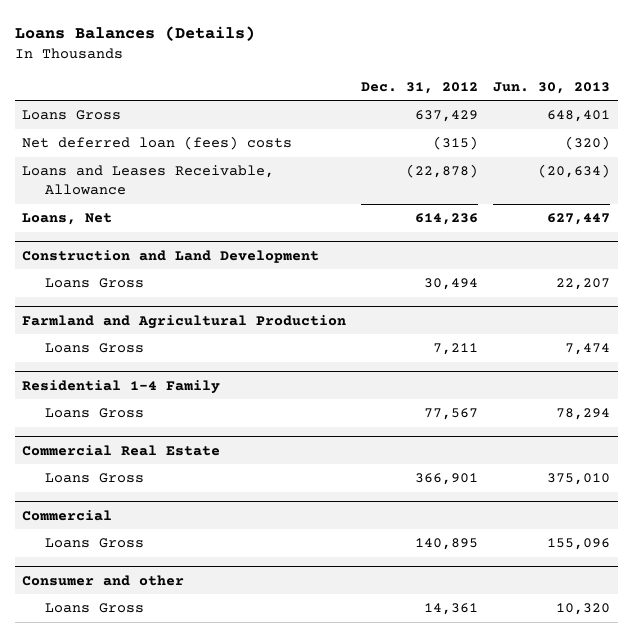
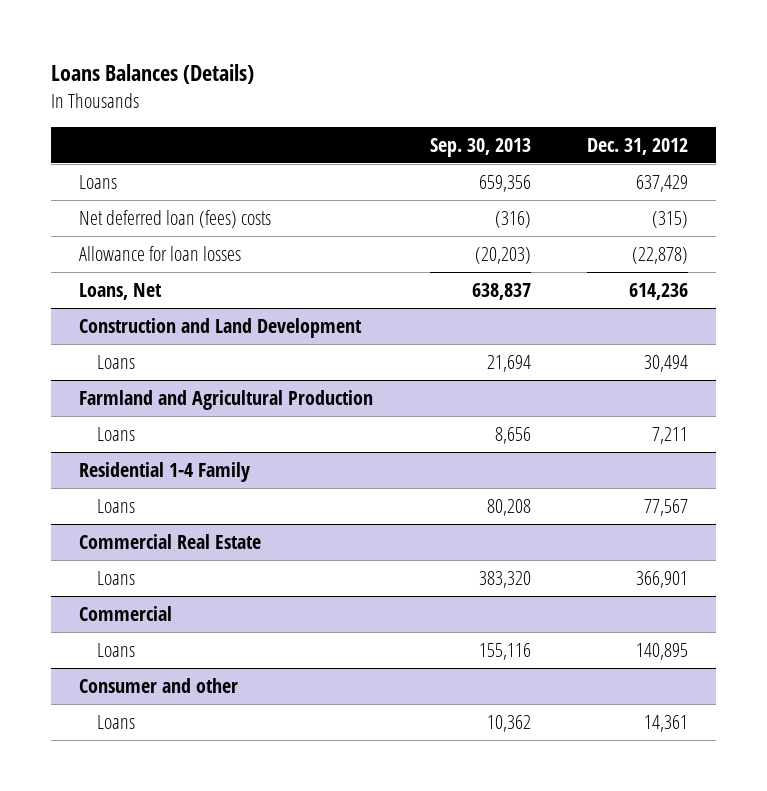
[493,81,611,94] Jun. 30, 2013 -> none
none -> [429,137,531,157] Sep. 30, 2013
[22,110,122,121] Loans Gross -> [79,174,118,189] Loans
[22,165,275,196] Loans and Leases Receivable, Allowance -> [79,245,242,261] Allowance for loan losses
[45,278,145,289] Loans Gross -> [97,354,136,369] Loans
[45,343,145,354] Loans Gross -> [97,426,136,441] Loans
[45,408,145,419] Loans Gross -> [97,498,136,513] Loans
[45,473,145,484] Loans Gross -> [97,570,136,585] Loans
[45,538,145,549] Loans Gross -> [97,642,136,657] Loans
[45,603,145,614] Loans Gross -> [97,714,136,729] Loans

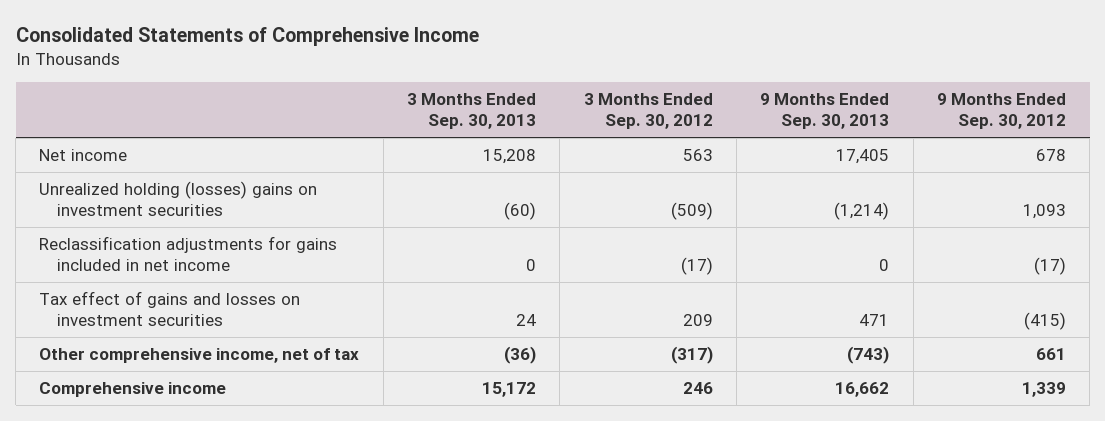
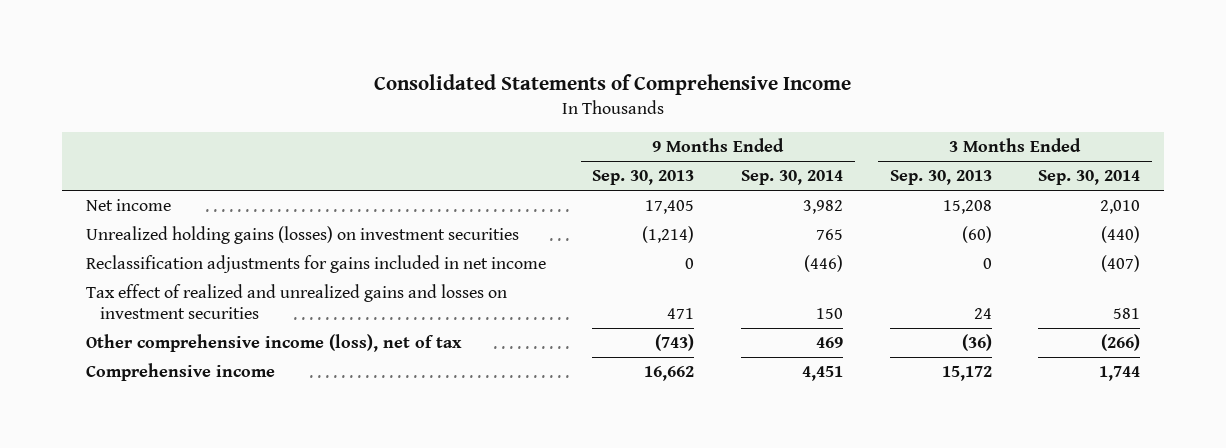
[583,93,713,130] 3 Months Ended Sep. 30, 2012 -> none
[936,93,1066,130] 9 Months Ended Sep. 30, 2012 -> none
none -> [741,170,844,186] Sep. 30, 2014
none -> [1038,170,1141,186] Sep. 30, 2014
[39,181,318,216] Unrealized holding (losses) gains on investment securities -> [85,226,519,245] Unrealized holding gains (losses) on investment securities
[39,291,301,326] Tax effect of gains and losses on investment securities -> [85,284,507,320] Tax effect of realized and unrealized gains and losses on investment securities
[39,348,360,364] Other comprehensive income, net of tax -> [85,334,462,353] Other comprehensive income (loss), net of tax

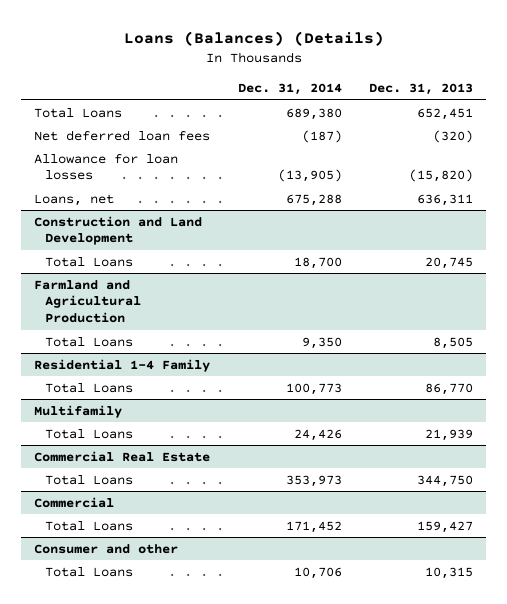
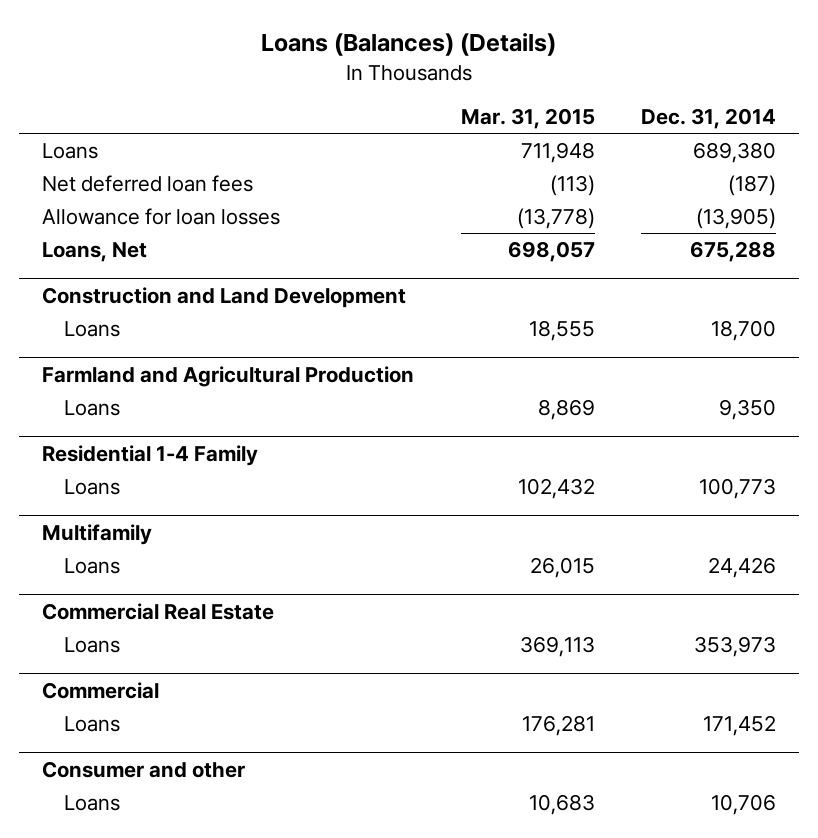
[368,83,473,96] Dec. 31, 2013 -> none
none -> [460,108,595,130] Mar. 31, 2015
[34,107,123,118] Total Loans -> [42,142,99,159] Loans
[34,193,115,206] Loans, net -> [42,241,148,262] Loans, Net
[44,256,133,267] Total Loans -> [64,320,121,337] Loans
[44,336,133,347] Total Loans -> [64,399,121,416] Loans
[44,382,133,393] Total Loans -> [64,478,121,495] Loans
[44,428,133,439] Total Loans -> [64,557,121,574] Loans
[44,474,133,485] Total Loans -> [64,636,121,653] Loans
[44,520,133,531] Total Loans -> [64,715,121,732] Loans
[44,566,133,577] Total Loans -> [64,794,121,811] Loans

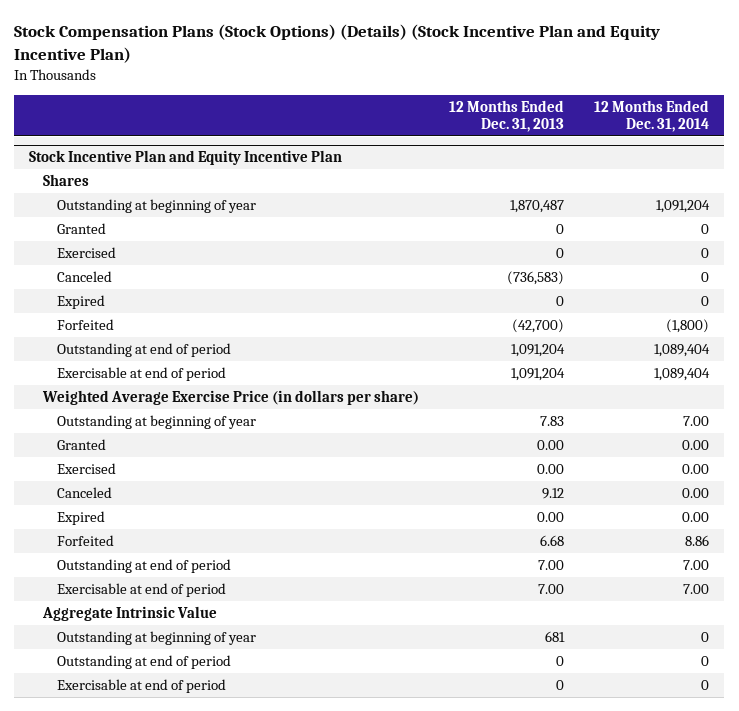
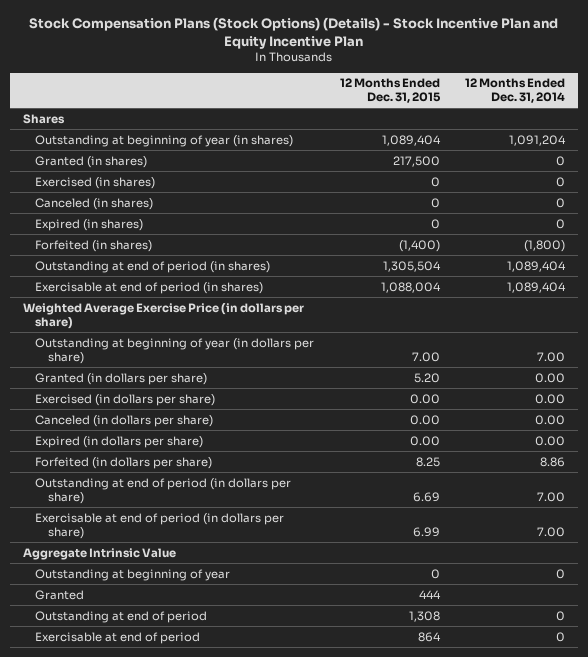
[14,24,661,64] Stock Compensation Plans (Stock Options) (Details) (Stock Incentive Plan and Equity Incentive Plan) -> [28,16,558,49] Stock Compensation Plans (Stock Options) (Details) - Stock Incentive Plan and Equity Incentive Plan
[449,99,565,133] 12 Months Ended Dec. 31, 2013 -> none
none -> [339,78,441,104] 12 Months Ended Dec. 31, 2015
[29,150,343,166] Stock Incentive Plan and Equity Incentive Plan -> none
[56,198,256,213] Outstanding at beginning of year -> [35,134,294,147] Outstanding at beginning of year (in shares)
[56,222,106,234] Granted -> [35,155,148,168] Granted (in shares)
[56,246,116,258] Exercised -> [35,176,156,189] Exercised (in shares)
[56,270,112,282] Canceled -> [35,197,154,210] Canceled (in shares)
[56,294,105,309] Expired -> [35,218,144,231] Expired (in shares)
[56,318,114,330] Forfeited -> [35,239,153,252] Forfeited (in shares)
[56,342,231,357] Outstanding at end of period -> [35,260,271,273] Outstanding at end of period (in shares)
[56,366,226,381] Exercisable at end of period -> [35,281,264,294] Exercisable at end of period (in shares)
[56,414,256,429] Outstanding at beginning of year -> [35,337,315,364] Outstanding at beginning of year (in dollars per share)
[56,438,106,450] Granted -> [35,372,208,385] Granted (in dollars per share)
[56,462,116,474] Exercised -> [35,393,216,406] Exercised (in dollars per share)
[56,486,112,498] Canceled -> [35,414,214,427] Canceled (in dollars per share)
[56,510,105,525] Expired -> [35,435,204,448] Expired (in dollars per share)
[56,534,114,546] Forfeited -> [35,456,213,469] Forfeited (in dollars per share)
[56,558,231,573] Outstanding at end of period -> [35,477,292,504] Outstanding at end of period (in dollars per share)
[56,582,226,597] Exercisable at end of period -> [35,512,285,539] Exercisable at end of period (in dollars per share)
none -> [35,589,85,600] Granted

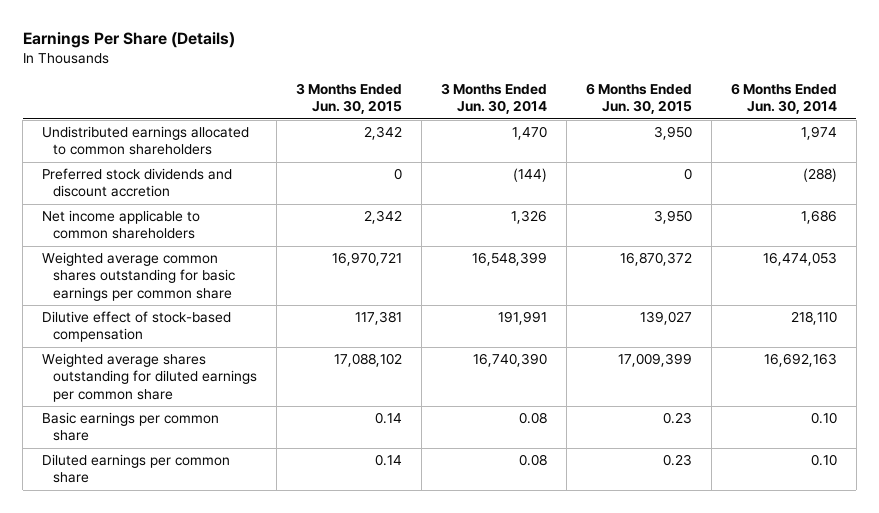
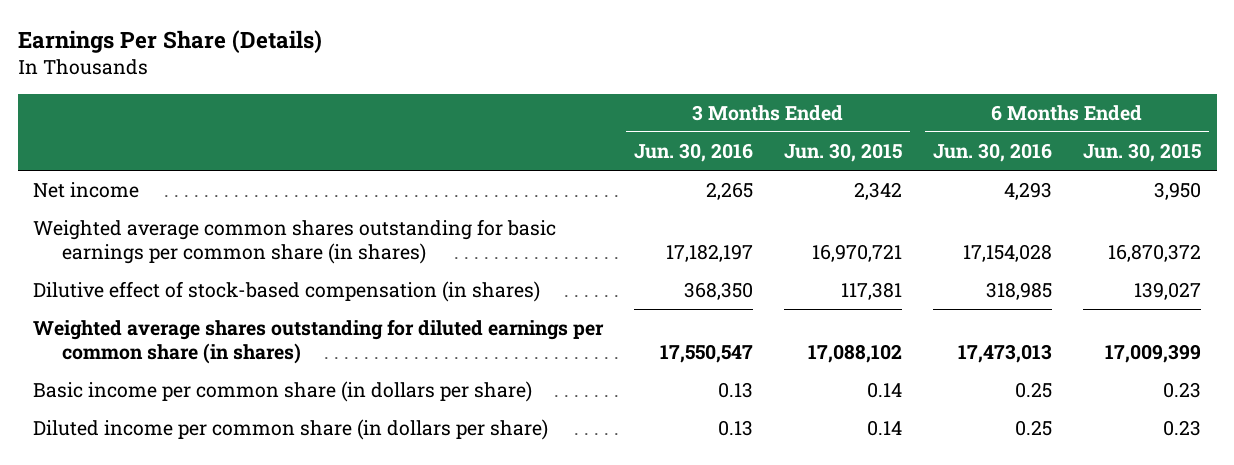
[440,82,547,115] 3 Months Ended Jun. 30, 2014 -> none
[730,82,837,115] 6 Months Ended Jun. 30, 2014 -> none
none -> [634,142,754,162] Jun. 30, 2016
none -> [933,142,1053,162] Jun. 30, 2016
[42,126,250,156] Undistributed earnings allocated to common shareholders -> none
[42,168,233,198] Preferred stock dividends and discount accretion -> none
[42,210,201,240] Net income applicable to common shareholders -> [33,182,140,199] Net income
[42,252,235,301] Weighted average common shares outstanding for basic earnings per common share -> [33,219,557,265] Weighted average common shares outstanding for basic earnings per common share (in shares)
[42,311,232,343] Dilutive effect of stock-based compensation -> [33,281,541,303] Dilutive effect of stock-based compensation (in shares)
[42,353,257,402] Weighted average shares outstanding for diluted earnings per common share -> [33,319,605,365] Weighted average shares outstanding for diluted earnings per common share (in shares)
[42,412,220,442] Basic earnings per common share -> [33,381,533,403] Basic income per common share (in dollars per share)
[42,454,231,484] Diluted earnings per common share -> [33,419,549,441] Diluted income per common share (in dollars per share)

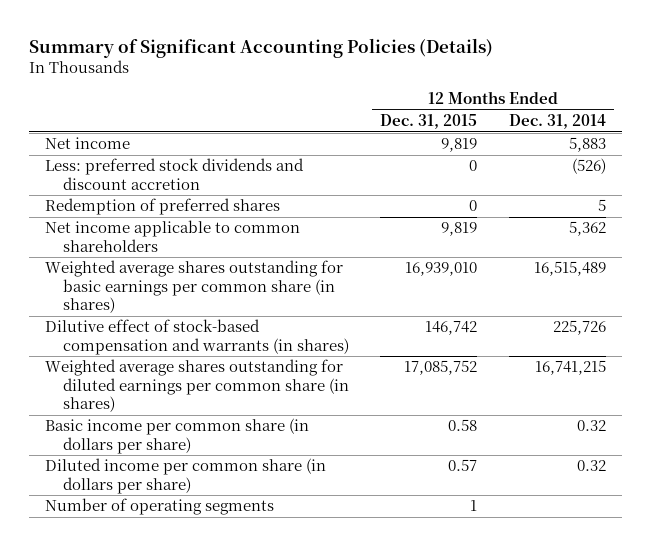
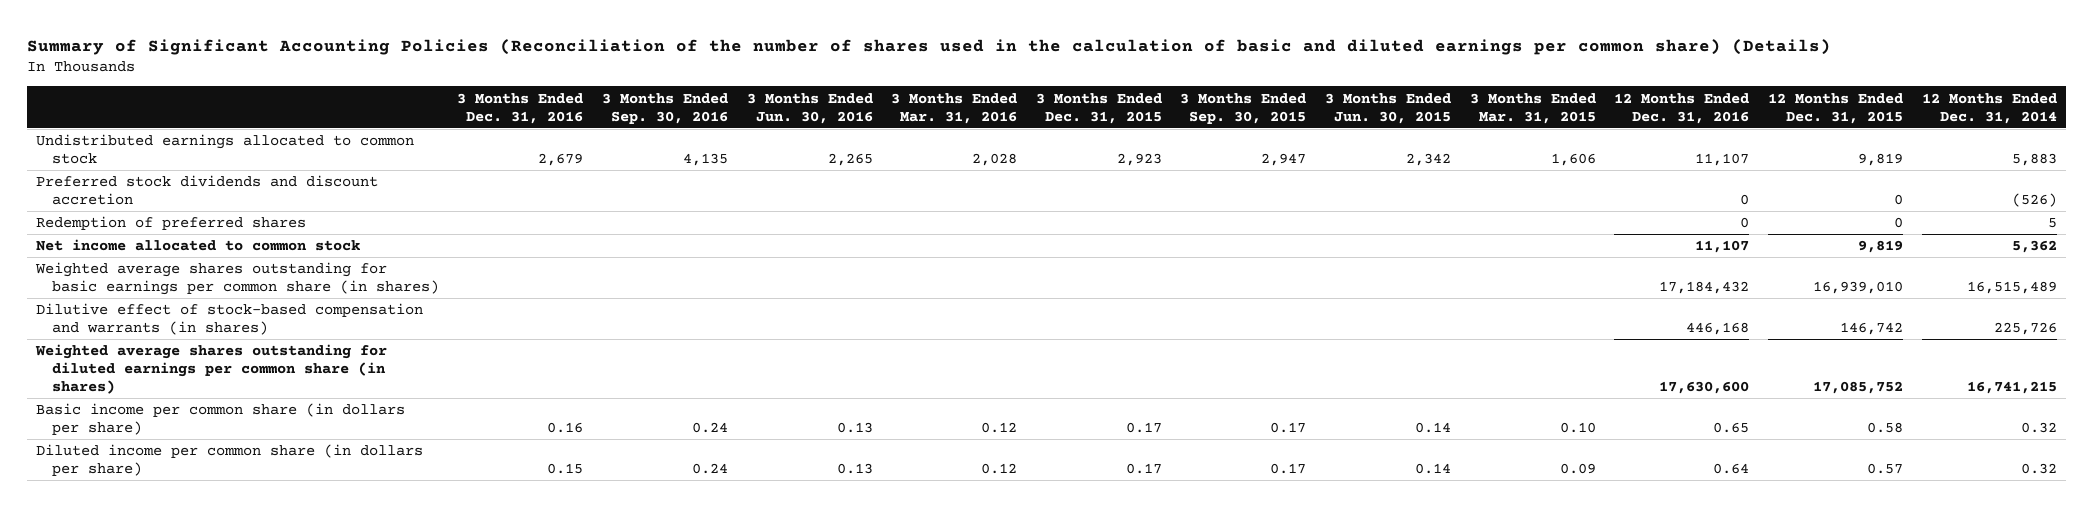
[29,37,494,58] Summary of Significant Accounting Policies (Details) -> [26,38,1831,55] Summary of Significant Accounting Policies (Reconciliation of the number of shares used in the calculation of basic and diluted earnings per common share) (Details)
none -> [457,92,584,124] 3 Months Ended Dec. 31, 2016
none -> [601,92,728,124] 3 Months Ended Sep. 30, 2016
none -> [746,92,873,124] 3 Months Ended Jun. 30, 2016
none -> [891,92,1018,124] 3 Months Ended Mar. 31, 2016
none -> [1035,92,1162,124] 3 Months Ended Dec. 31, 2015
none -> [1180,92,1307,124] 3 Months Ended Sep. 30, 2015
none -> [1325,92,1452,124] 3 Months Ended Jun. 30, 2015
none -> [1469,92,1596,124] 3 Months Ended Mar. 31, 2015
none -> [1614,92,1750,124] 12 Months Ended Dec. 31, 2016
[45,137,131,150] Net income -> [36,134,415,165] Undistributed earnings allocated to common stock
[45,158,305,190] Less: preferred stock dividends and discount accretion -> [36,175,379,206] Preferred stock dividends and discount accretion
[45,220,301,252] Net income applicable to common shareholders -> [36,239,361,252] Net income allocated to common stock
[45,498,275,516] Number of operating segments -> none

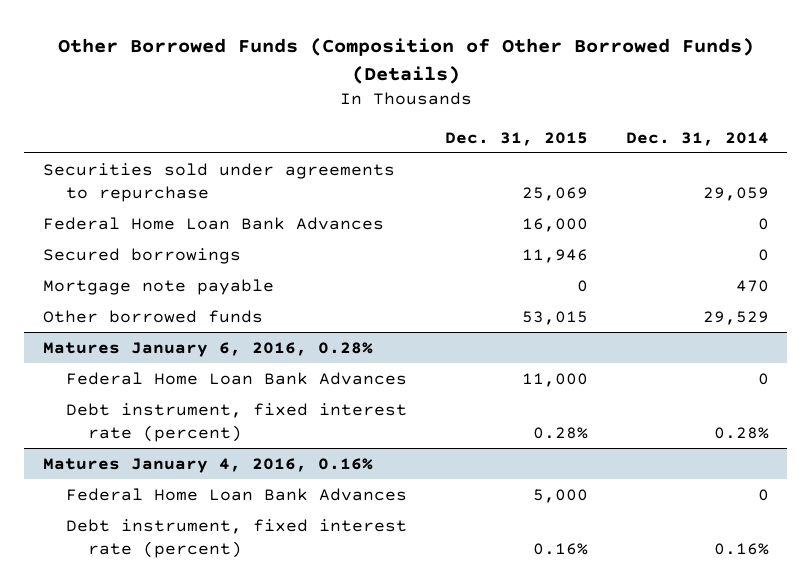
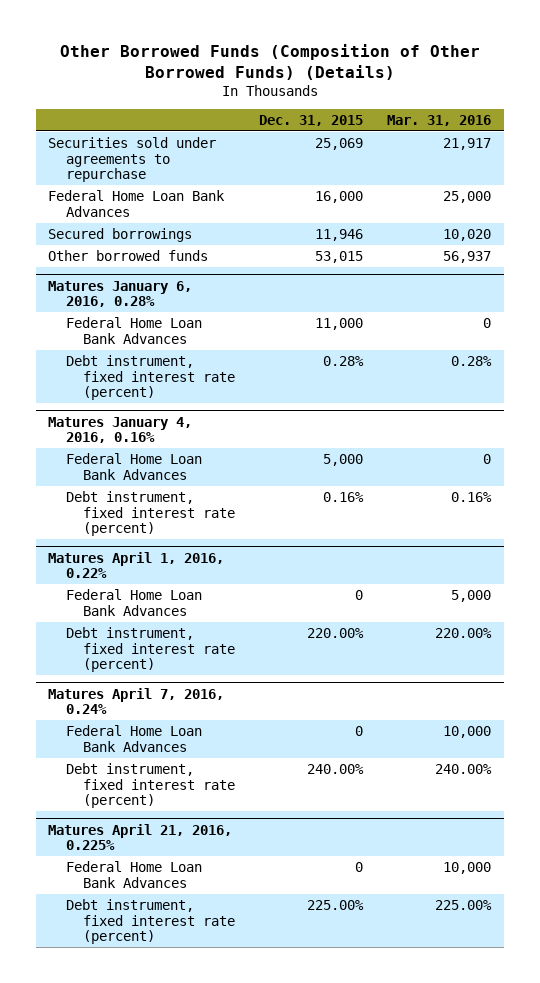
[625,131,769,146] Dec. 31, 2014 -> none
none -> [387,114,492,126] Mar. 31, 2016
[43,278,275,295] Mortgage note payable -> none
none -> [48,551,225,579] Matures April 1, 2016, 0.22%
none -> [65,588,202,616] Federal Home Loan Bank Advances
none -> [65,626,236,673] Debt instrument, fixed interest rate (percent)
none -> [48,687,225,715] Matures April 7, 2016, 0.24%
none -> [65,724,202,752] Federal Home Loan Bank Advances
none -> [65,762,236,809] Debt instrument, fixed interest rate (percent)
none -> [48,823,233,851] Matures April 21, 2016, 0.225%
none -> [65,860,202,888] Federal Home Loan Bank Advances
none -> [65,898,236,945] Debt instrument, fixed interest rate (percent)

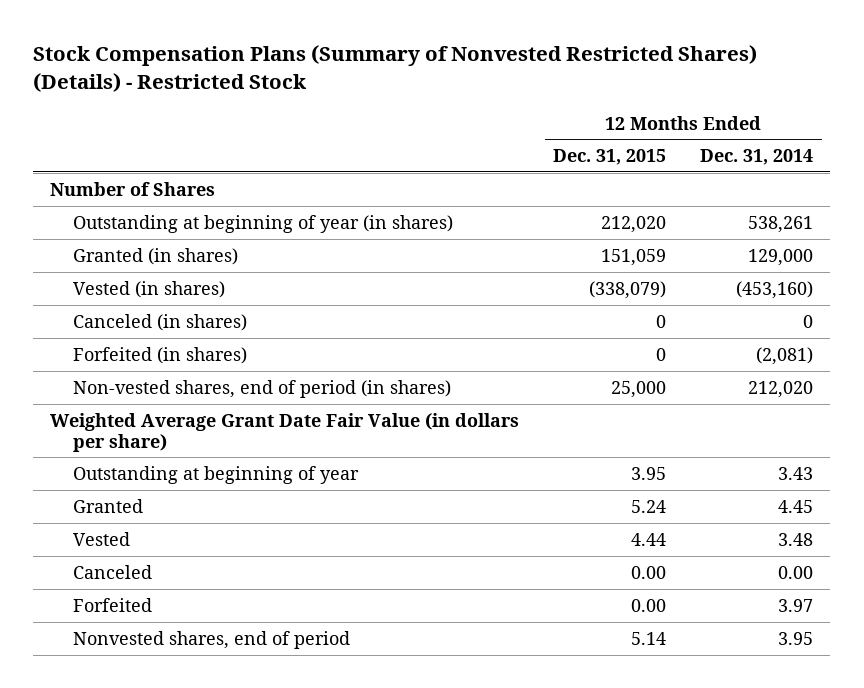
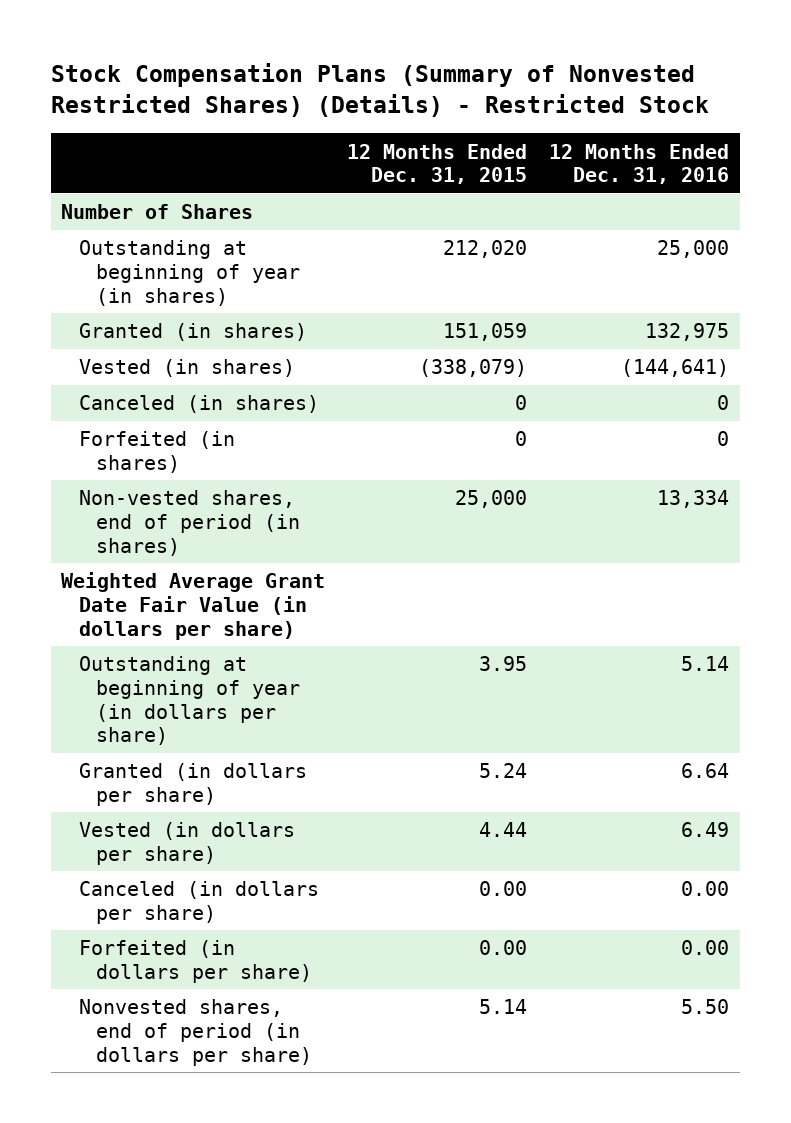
[700,149,814,166] Dec. 31, 2014 -> none
none -> [549,143,730,185] 12 Months Ended Dec. 31, 2016
[72,465,359,484] Outstanding at beginning of year -> [78,656,301,746] Outstanding at beginning of year (in dollars per share)
[72,498,143,513] Granted -> [78,763,307,806] Granted (in dollars per share)
[72,531,130,546] Vested -> [78,822,295,865] Vested (in dollars per share)
[72,564,152,579] Canceled -> [78,881,319,924] Canceled (in dollars per share)
[72,597,152,612] Forfeited -> [78,940,313,983] Forfeited (in dollars per share)
[72,630,350,649] Nonvested shares, end of period -> [78,999,313,1066] Nonvested shares, end of period (in dollars per share)

